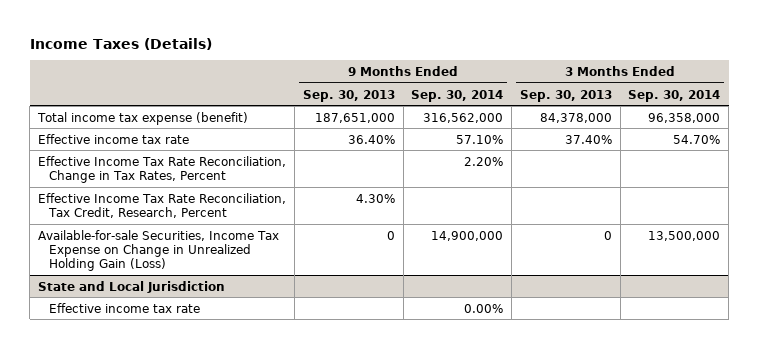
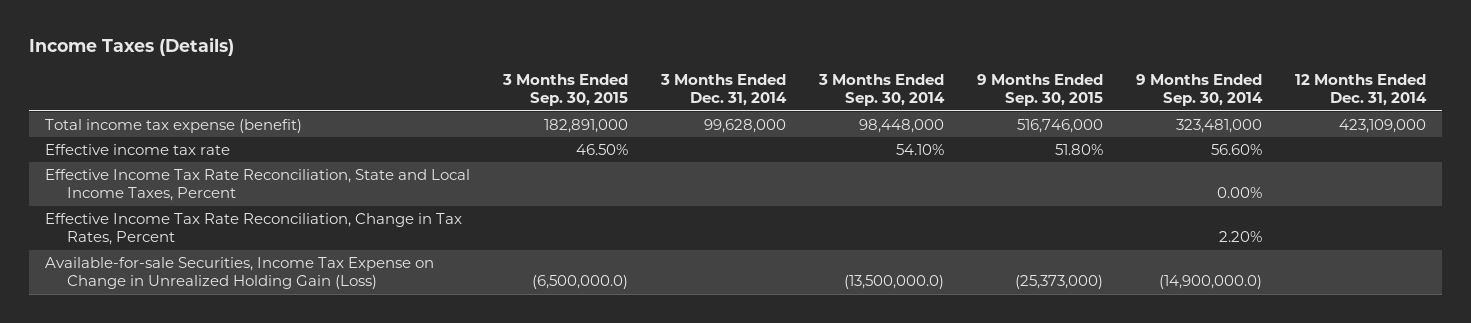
[302,89,395,102] Sep. 30, 2013 -> none
[519,89,612,102] Sep. 30, 2013 -> none
none -> [502,74,629,107] 3 Months Ended Sep. 30, 2015
none -> [660,74,788,107] 3 Months Ended Dec. 31, 2014
none -> [977,74,1104,107] 9 Months Ended Sep. 30, 2015
none -> [1294,74,1427,107] 12 Months Ended Dec. 31, 2014
[423,112,504,123] 316,562,000 -> [1175,118,1262,133] 323,481,000
[648,112,721,123] 96,358,000 -> [859,118,945,133] 98,448,000
[456,134,504,144] 57.10% -> [1210,143,1262,155] 56.60%
[673,134,721,144] 54.70% -> [896,143,945,155] 54.10%
none -> [45,168,471,202] Effective Income Tax Rate Reconciliation, State and Local Income Taxes, Percent
[38,192,287,218] Effective Income Tax Rate Reconciliation, Tax Credit, Research, Percent -> none
[38,280,226,293] State and Local Jurisdiction -> none
[48,302,200,313] Effective income tax rate -> none
[431,230,504,241] 14,900,000 -> [1158,275,1262,290] (14,900,000.0)
[648,230,721,241] 13,500,000 -> [844,275,945,290] (13,500,000.0)

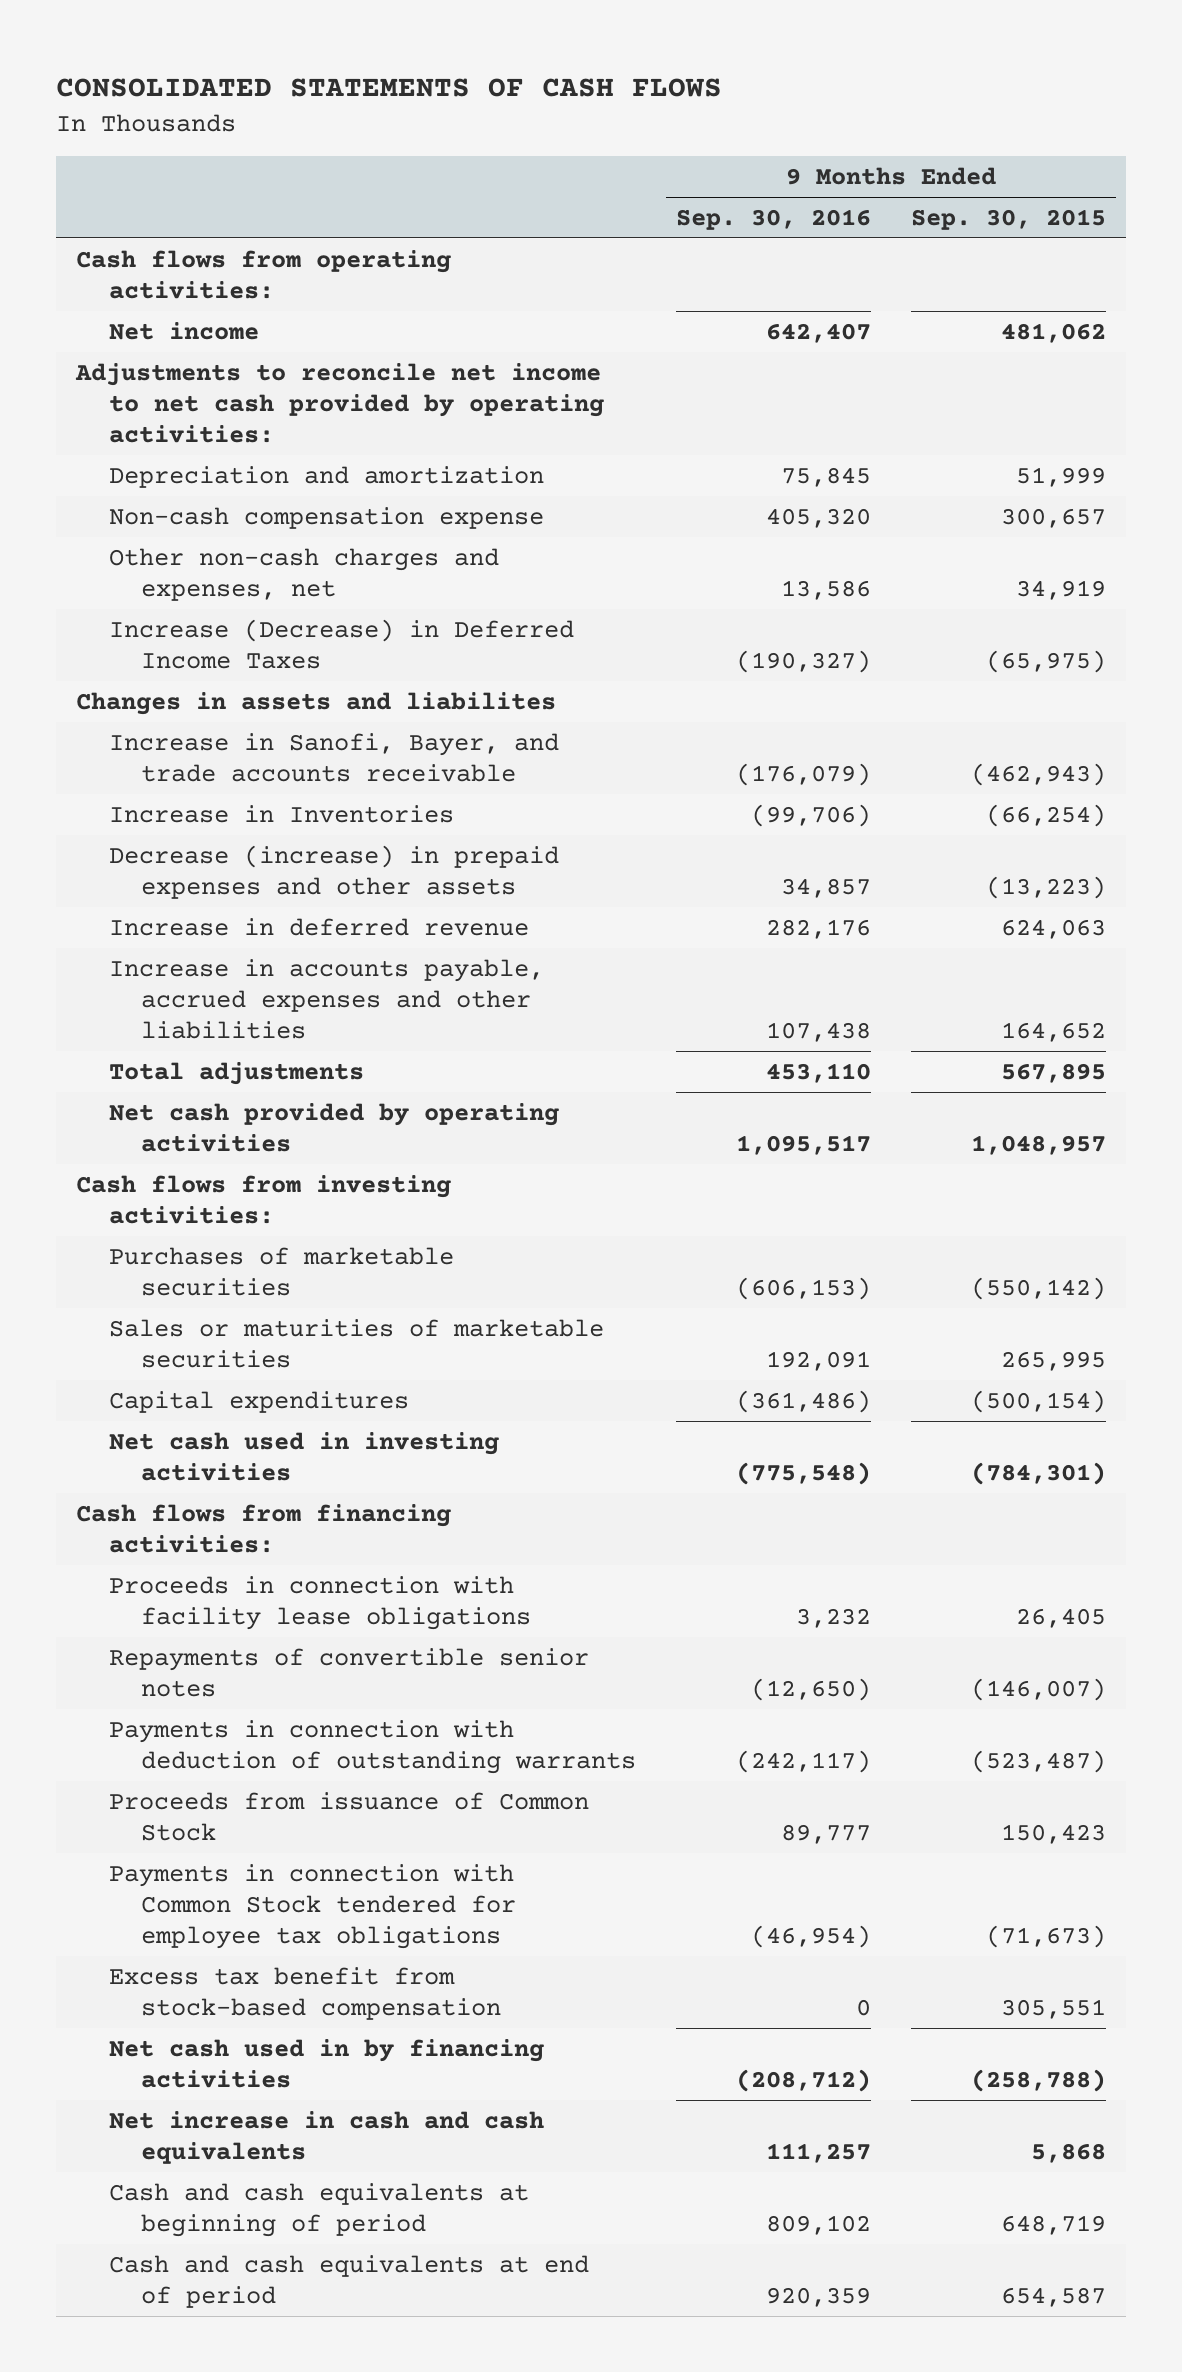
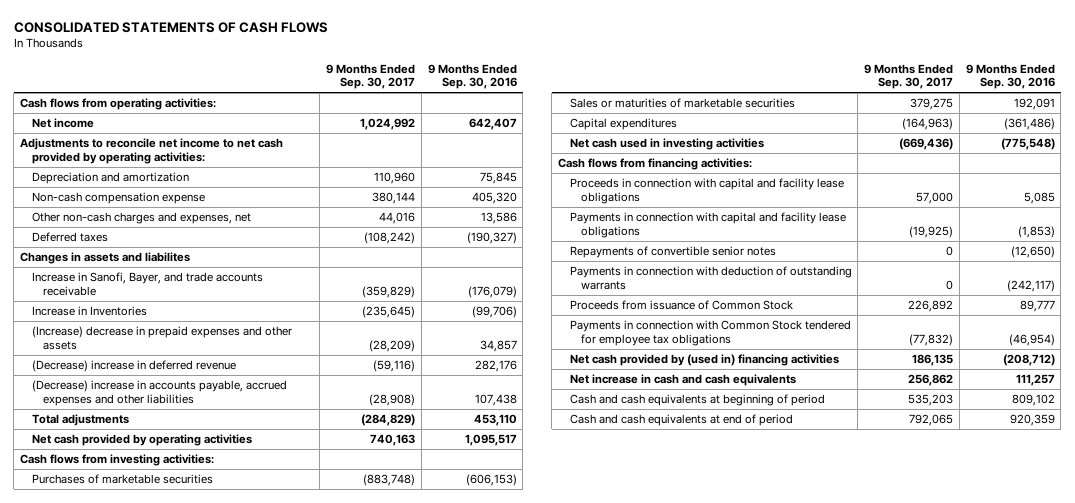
[910,208,1106,230] Sep. 30, 2015 -> none
none -> [326,63,416,90] 9 Months Ended Sep. 30, 2017
[108,618,574,669] Increase (Decrease) in Deferred Income Taxes -> [31,232,108,243] Deferred taxes
[108,844,559,899] Decrease (increase) in prepaid expenses and other assets -> [31,326,292,350] (Increase) decrease in prepaid expenses and other assets
[108,917,529,936] Increase in deferred revenue -> [31,360,236,373] (Decrease) increase in deferred revenue
[108,958,544,1039] Increase in accounts payable, accrued expenses and other liabilities -> [31,380,287,406] (Decrease) increase in accounts payable, accrued expenses and other liabilities
[108,1575,531,1630] Proceeds in connection with facility lease obligations -> [569,178,844,204] Proceeds in connection with capital and facility lease obligations
[795,1607,871,1628] 3,232 -> [1023,191,1055,204] 5,085
none -> [569,212,846,238] Payments in connection with capital and facility lease obligations
[108,1966,501,2020] Excess tax benefit from stock-based compensation -> none
[108,2038,544,2088] Net cash used in by financing activities -> [569,354,839,367] Net cash provided by (used in) financing activities

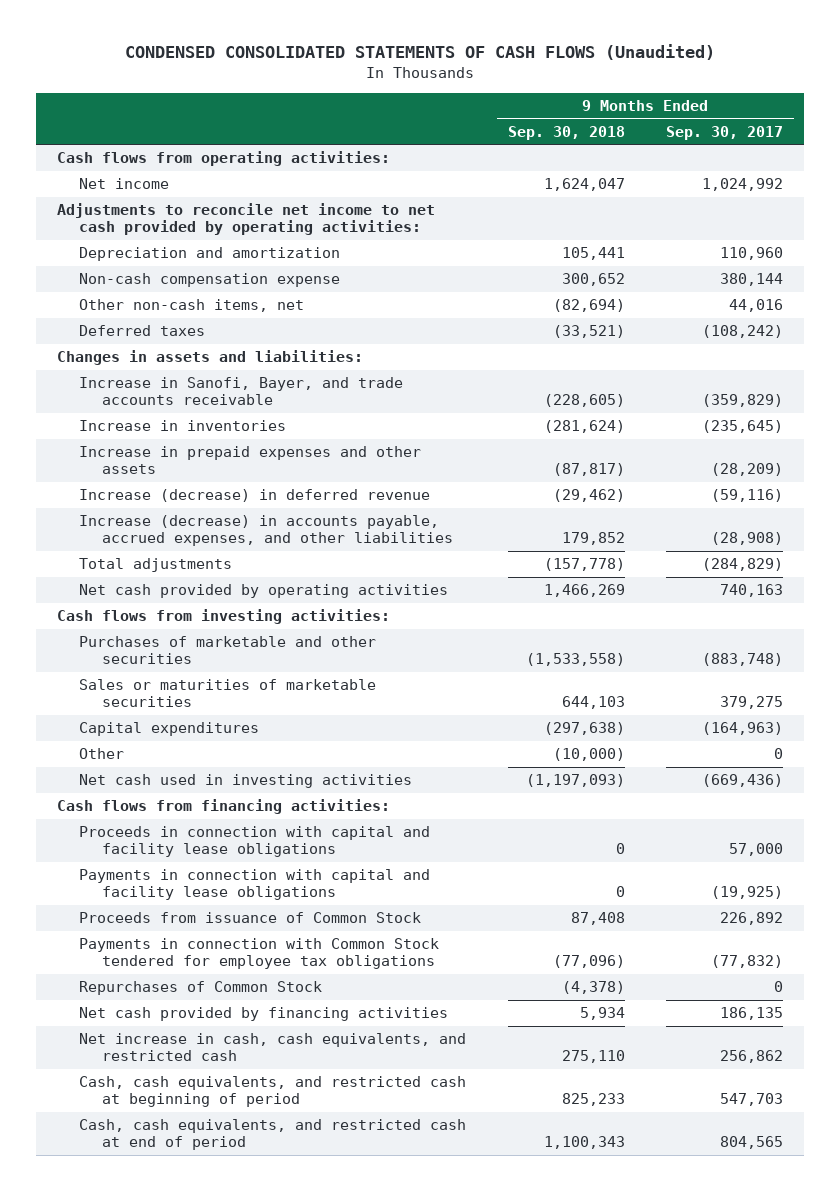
[13,21,328,33] CONSOLIDATED STATEMENTS OF CASH FLOWS -> [124,44,715,61] CONDENSED CONSOLIDATED STATEMENTS OF CASH FLOWS (Unaudited)
[427,63,517,90] 9 Months Ended Sep. 30, 2016 -> none
none -> [507,125,625,140] Sep. 30, 2018
[31,212,251,225] Other non-cash charges and expenses, net -> [79,299,305,313] Other non-cash items, net
[19,252,190,265] Changes in assets and liabilites -> [56,350,363,366] Changes in assets and liabilities:
[31,306,147,317] Increase in Inventories -> [79,420,287,432] Increase in inventories
[31,326,292,350] (Increase) decrease in prepaid expenses and other assets -> [79,446,422,475] Increase in prepaid expenses and other assets
[31,360,236,373] (Decrease) increase in deferred revenue -> [79,489,431,503] Increase (decrease) in deferred revenue
[31,380,287,406] (Decrease) increase in accounts payable, accrued expenses and other liabilities -> [79,515,453,547] Increase (decrease) in accounts payable, accrued expenses, and other liabilities
[31,474,213,485] Purchases of marketable securities -> [79,636,377,665] Purchases of marketable and other securities
none -> [79,748,125,760] Other
[569,246,776,259] Repayments of convertible senior notes -> none
[569,266,852,290] Payments in connection with deduction of outstanding warrants -> none
none -> [79,981,323,996] Repurchases of Common Stock
[569,354,839,367] Net cash provided by (used in) financing activities -> [79,1007,449,1022] Net cash provided by financing activities
[569,374,796,387] Net increase in cash and cash equivalents -> [79,1033,467,1062] Net increase in cash, cash equivalents, and restricted cash
[569,394,825,407] Cash and cash equivalents at beginning of period -> [79,1076,467,1108] Cash, cash equivalents, and restricted cash at beginning of period
[908,394,954,407] 535,203 -> [720,1093,784,1107] 547,703
[569,414,793,427] Cash and cash equivalents at end of period -> [79,1119,467,1151] Cash, cash equivalents, and restricted cash at end of period
[909,414,954,427] 792,065 -> [720,1136,784,1150] 804,565

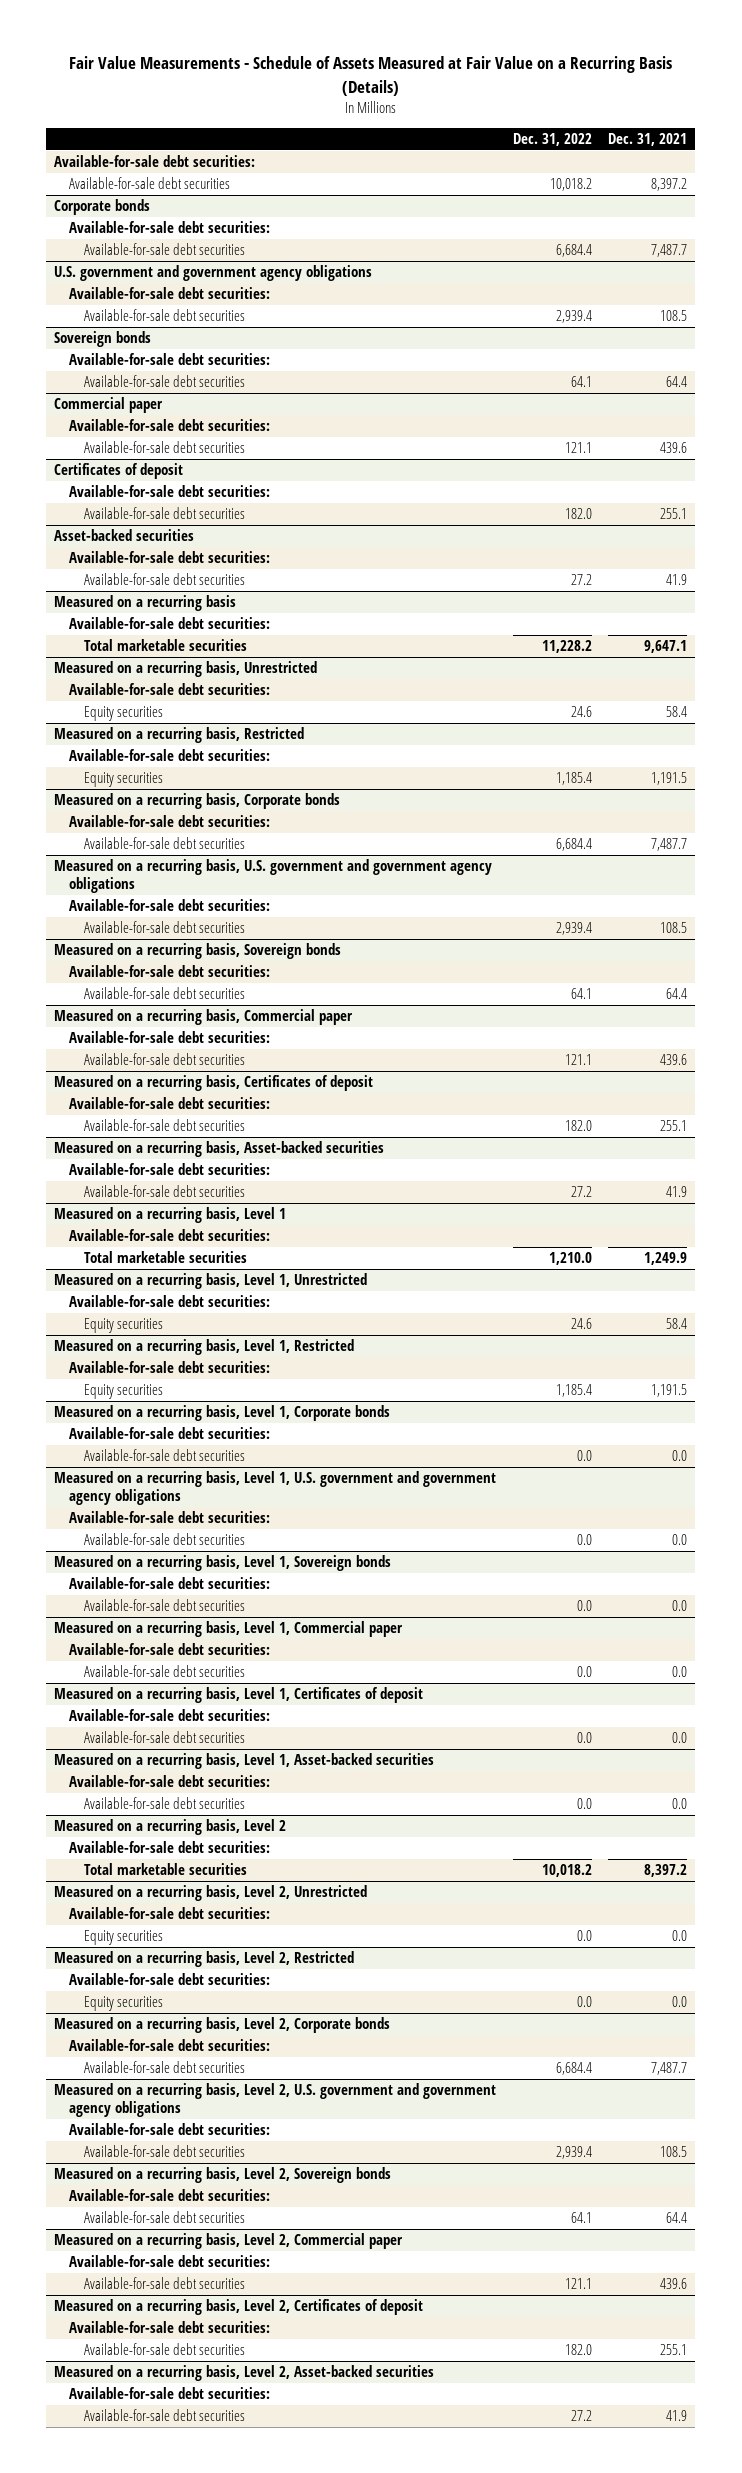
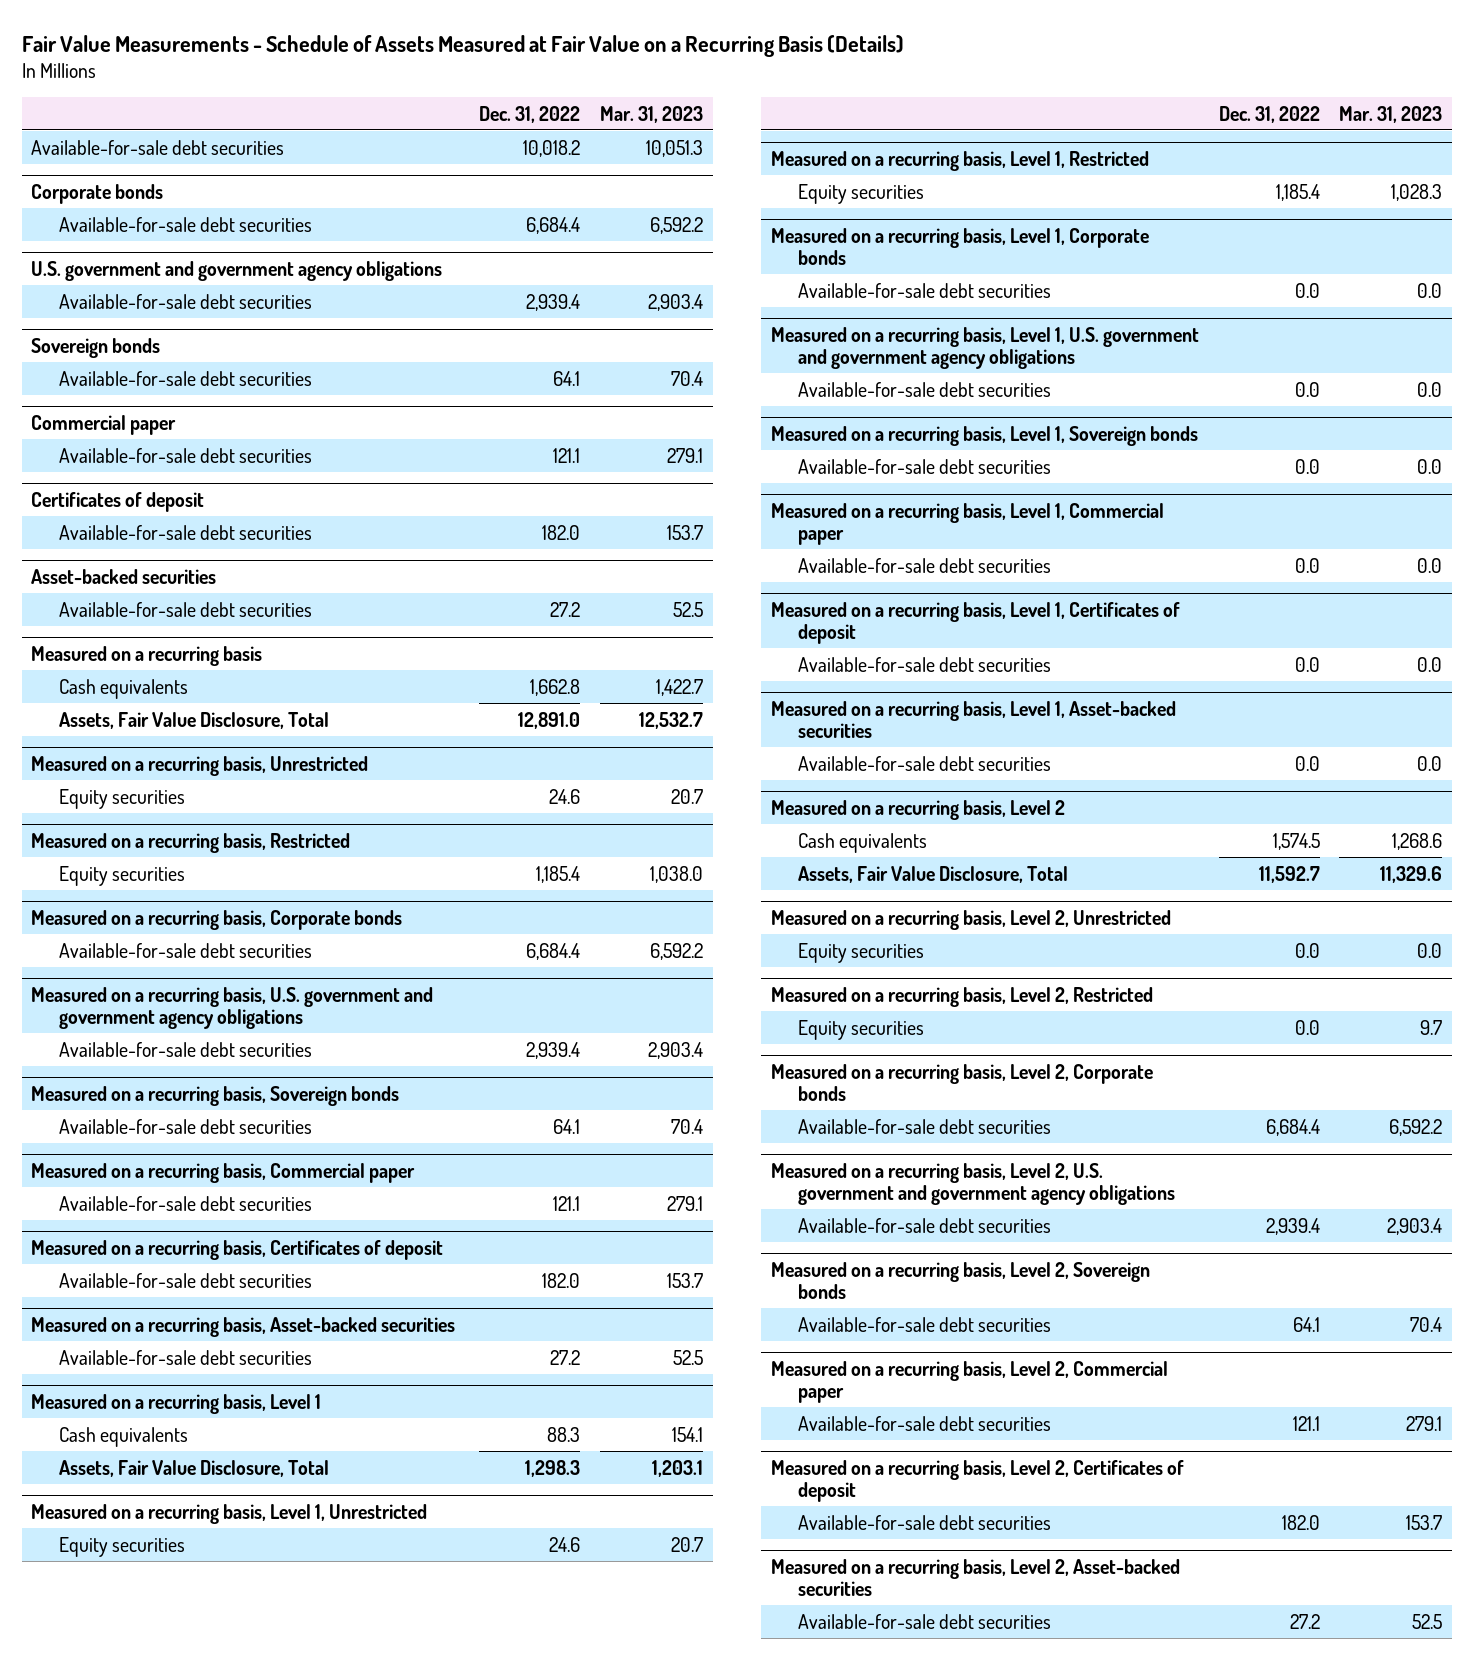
[608,133,688,147] Dec. 31, 2021 -> none
none -> [599,105,703,123] Mar. 31, 2023
[54,155,256,168] Available-for-sale debt securities: -> none
[69,221,271,234] Available-for-sale debt securities: -> none
[69,287,271,300] Available-for-sale debt securities: -> none
[69,353,271,366] Available-for-sale debt securities: -> none
[69,419,271,432] Available-for-sale debt securities: -> none
[69,485,271,498] Available-for-sale debt securities: -> none
[69,551,271,564] Available-for-sale debt securities: -> none
[69,617,271,630] Available-for-sale debt securities: -> none
[83,639,247,652] Total marketable securities -> none
none -> [58,678,188,699] Cash equivalents
none -> [58,711,329,729] Assets, Fair Value Disclosure, Total
[69,683,271,696] Available-for-sale debt securities: -> none
[69,749,271,762] Available-for-sale debt securities: -> none
[69,815,271,828] Available-for-sale debt securities: -> none
[69,899,271,912] Available-for-sale debt securities: -> none
[69,965,271,978] Available-for-sale debt securities: -> none
[69,1031,271,1044] Available-for-sale debt securities: -> none
[69,1097,271,1110] Available-for-sale debt securities: -> none
[69,1163,271,1176] Available-for-sale debt securities: -> none
[69,1229,271,1242] Available-for-sale debt securities: -> none
[83,1251,247,1264] Total marketable securities -> none
none -> [58,1426,188,1447] Cash equivalents
none -> [58,1459,329,1477] Assets, Fair Value Disclosure, Total
[69,1295,271,1308] Available-for-sale debt securities: -> none
[69,1361,271,1374] Available-for-sale debt securities: -> none
[69,1427,271,1440] Available-for-sale debt securities: -> none
[69,1511,271,1524] Available-for-sale debt securities: -> none
[69,1577,271,1590] Available-for-sale debt securities: -> none
[69,1643,271,1656] Available-for-sale debt securities: -> none
[69,1709,271,1722] Available-for-sale debt securities: -> none
[69,1775,271,1788] Available-for-sale debt securities: -> none
[69,1841,271,1854] Available-for-sale debt securities: -> none
[83,1863,247,1876] Total marketable securities -> none
none -> [798,832,928,853] Cash equivalents
none -> [798,865,1069,883] Assets, Fair Value Disclosure, Total
[69,1907,271,1920] Available-for-sale debt securities: -> none
[69,1973,271,1986] Available-for-sale debt securities: -> none
[69,2039,271,2052] Available-for-sale debt securities: -> none
[69,2123,271,2136] Available-for-sale debt securities: -> none
[69,2189,271,2202] Available-for-sale debt securities: -> none
[69,2255,271,2268] Available-for-sale debt securities: -> none
[69,2321,271,2334] Available-for-sale debt securities: -> none
[69,2387,271,2400] Available-for-sale debt securities: -> none

